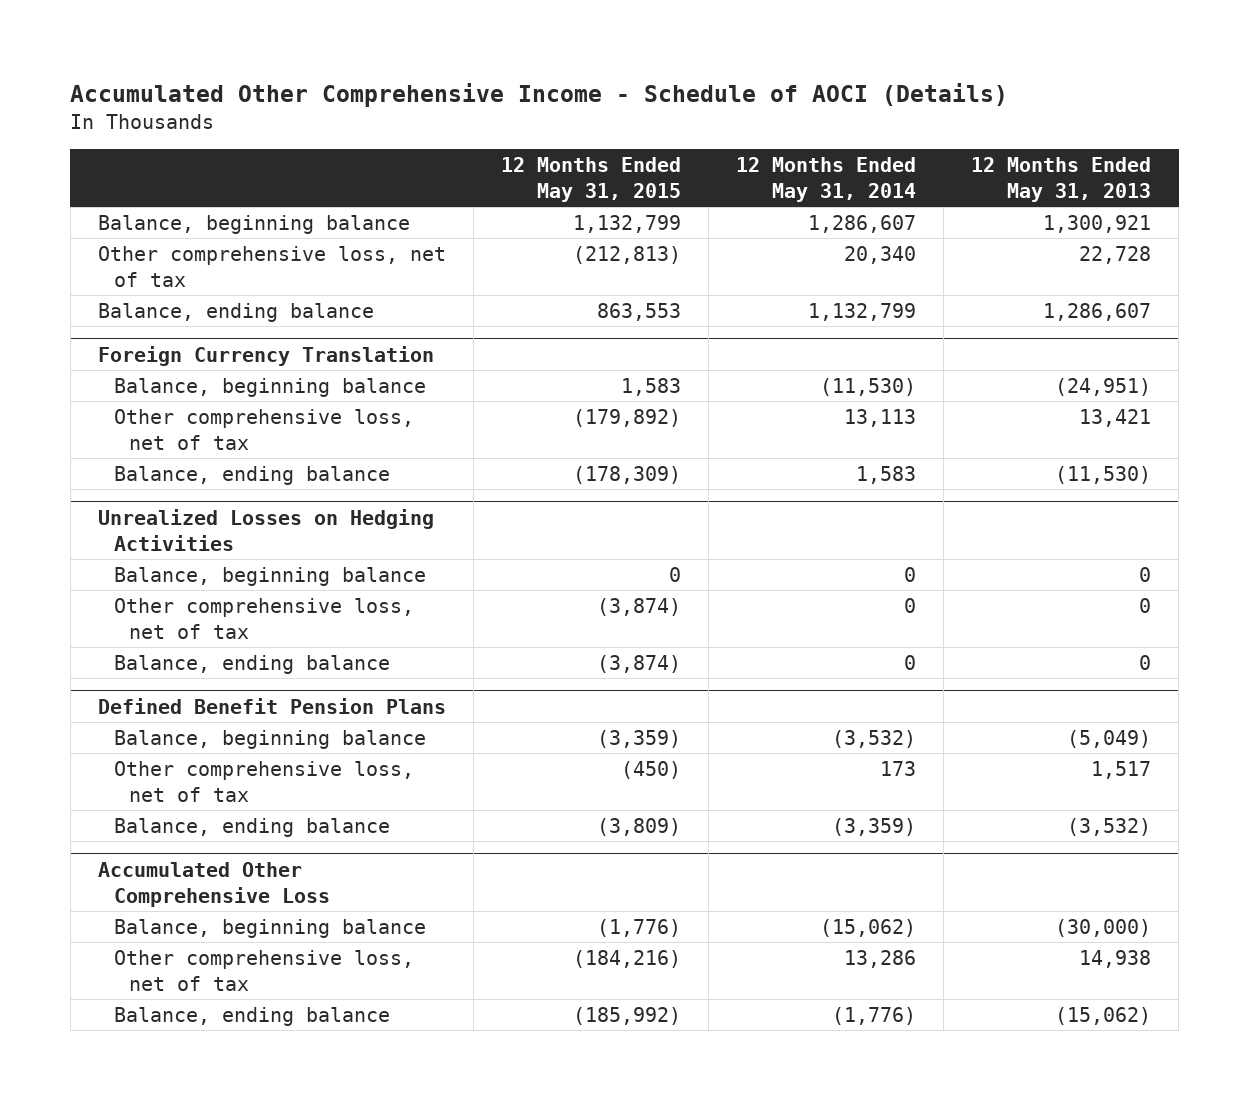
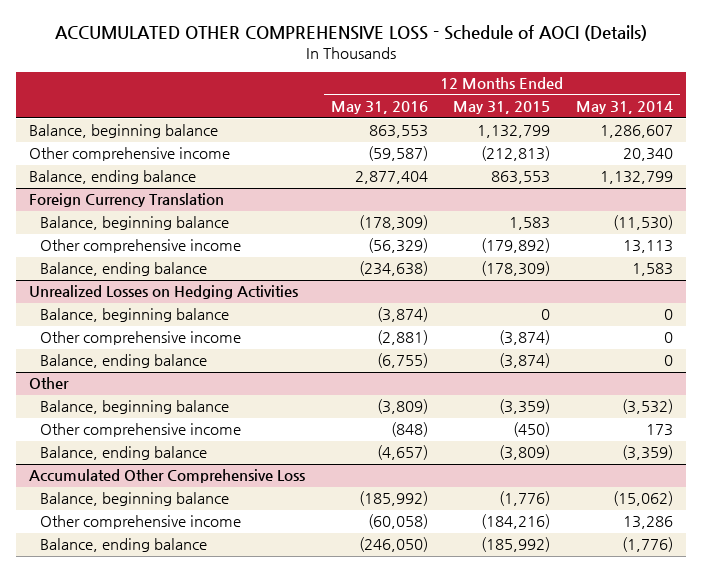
[70,82,1009,107] Accumulated Other Comprehensive Income - Schedule of AOCI (Details) -> [55,25,648,42] ACCUMULATED OTHER COMPREHENSIVE LOSS - Schedule of AOCI (Details)
[971,157,1152,202] 12 Months Ended May 31, 2013 -> none
none -> [330,101,428,115] May 31, 2016
[97,246,446,287] Other comprehensive loss, net of tax -> [28,147,230,162] Other comprehensive income
[113,409,414,450] Other comprehensive loss, net of tax -> [40,239,242,254] Other comprehensive income
[113,598,414,639] Other comprehensive loss, net of tax -> [40,331,242,346] Other comprehensive income
[97,697,446,714] Defined Benefit Pension Plans -> [28,377,69,390] Other
[113,761,414,802] Other comprehensive loss, net of tax -> [40,423,242,438] Other comprehensive income
[113,950,414,991] Other comprehensive loss, net of tax -> [40,515,242,530] Other comprehensive income

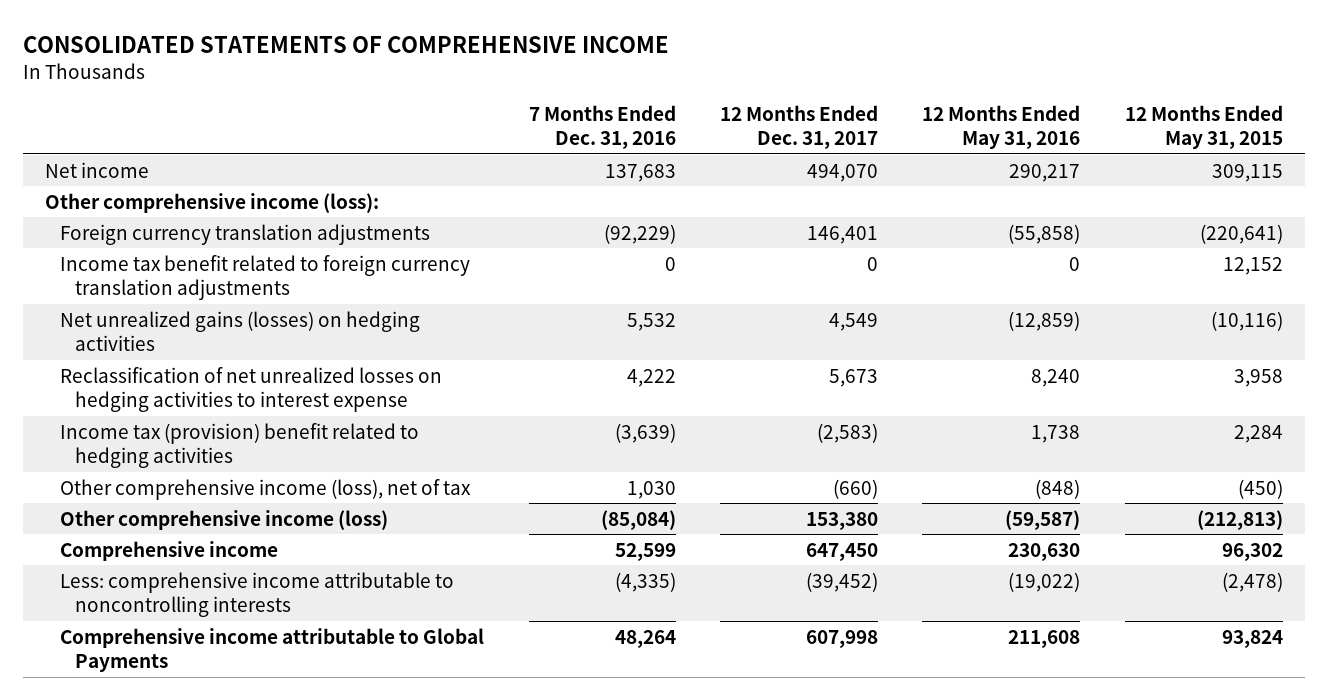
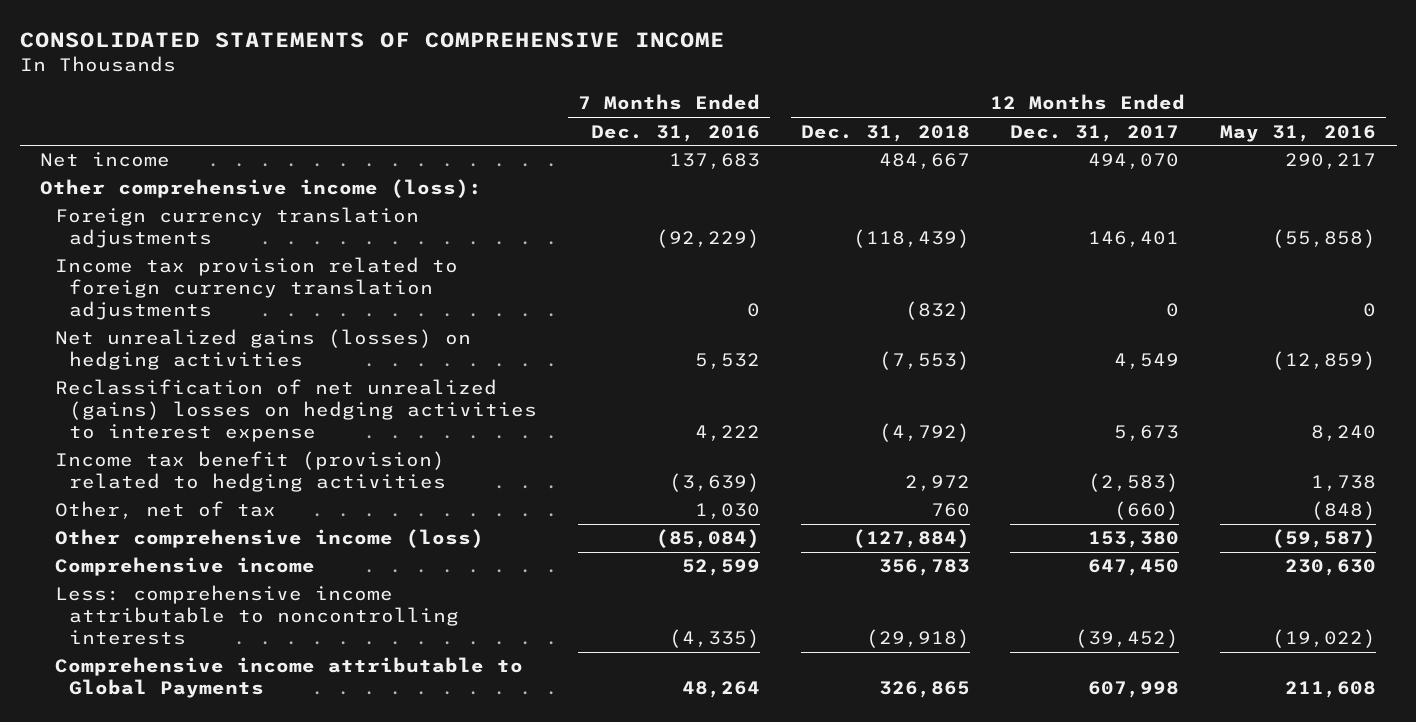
[1124,104,1283,150] 12 Months Ended May 31, 2015 -> none
none -> [800,124,970,142] Dec. 31, 2018
[60,254,471,300] Income tax benefit related to foreign currency translation adjustments -> [54,257,458,320] Income tax provision related to foreign currency translation adjustments
[60,366,443,412] Reclassification of net unrealized losses on hedging activities to interest expense -> [54,379,538,442] Reclassification of net unrealized (gains) losses on hedging activities to interest expense
[60,422,420,468] Income tax (provision) benefit related to hedging activities -> [54,451,447,493] Income tax benefit (provision) related to hedging activities
[60,478,472,500] Other comprehensive income (loss), net of tax -> [54,501,276,520] Other, net of tax

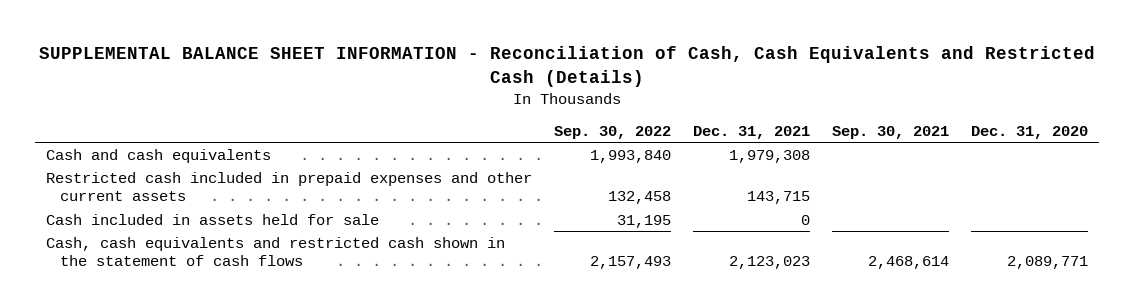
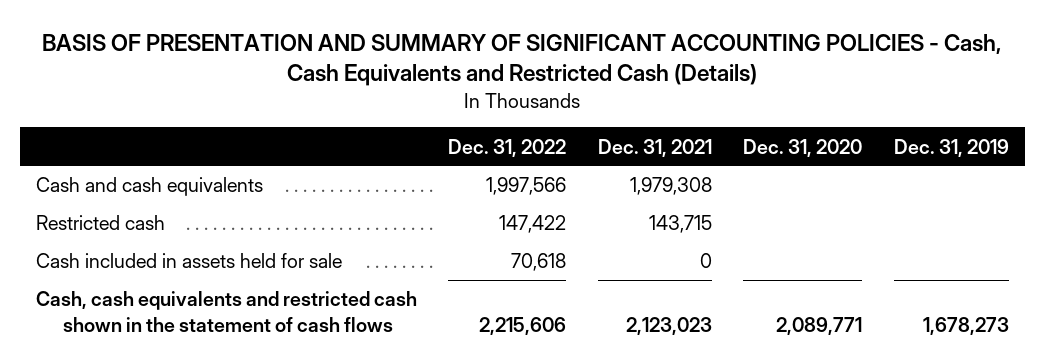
[38,46,1095,87] SUPPLEMENTAL BALANCE SHEET INFORMATION - Reconciliation of Cash, Cash Equivalents and Restricted Cash (Details) -> [42,33,1002,87] BASIS OF PRESENTATION AND SUMMARY OF SIGNIFICANT ACCOUNTING POLICIES - Cash, Cash Equivalents and Restricted Cash (Details)
[554,125,672,139] Sep. 30, 2022 -> none
[831,125,949,139] Sep. 30, 2021 -> none
none -> [448,138,567,157] Dec. 31, 2022
none -> [893,138,1009,157] Dec. 31, 2019
[46,171,533,202] Restricted cash included in prepaid expenses and other current assets -> [35,215,165,231] Restricted cash

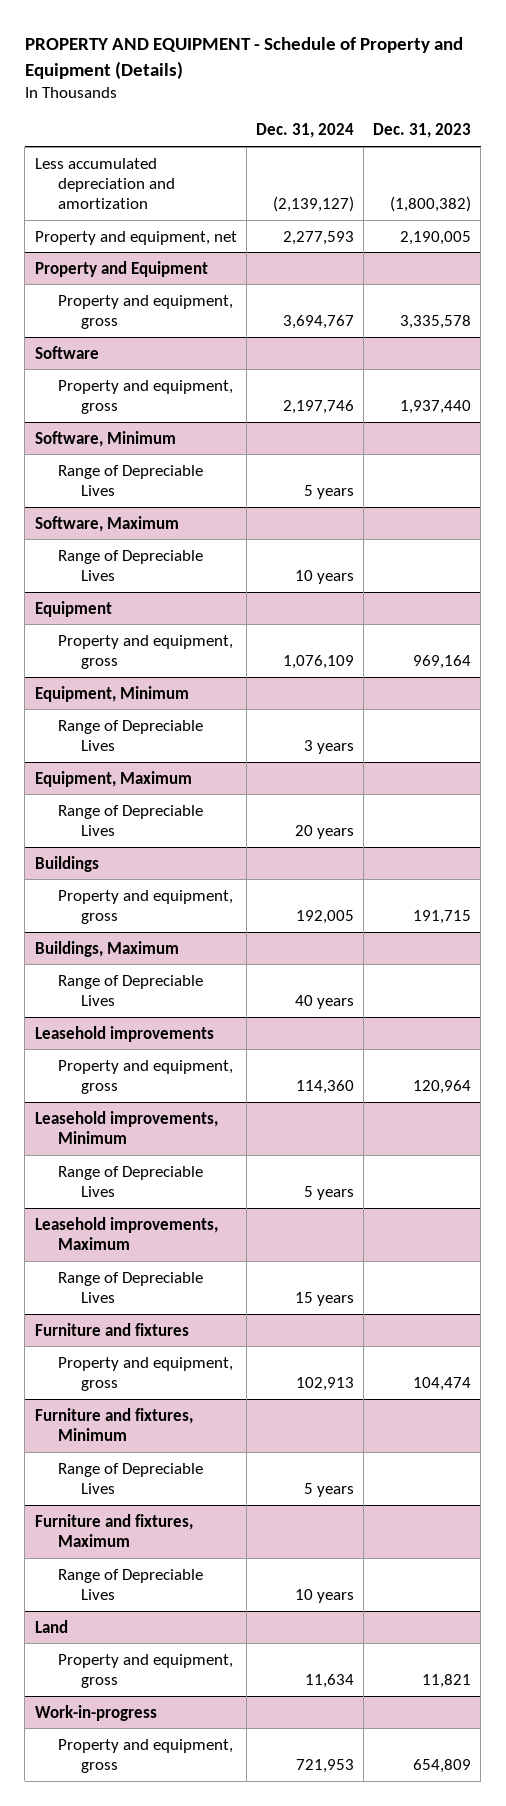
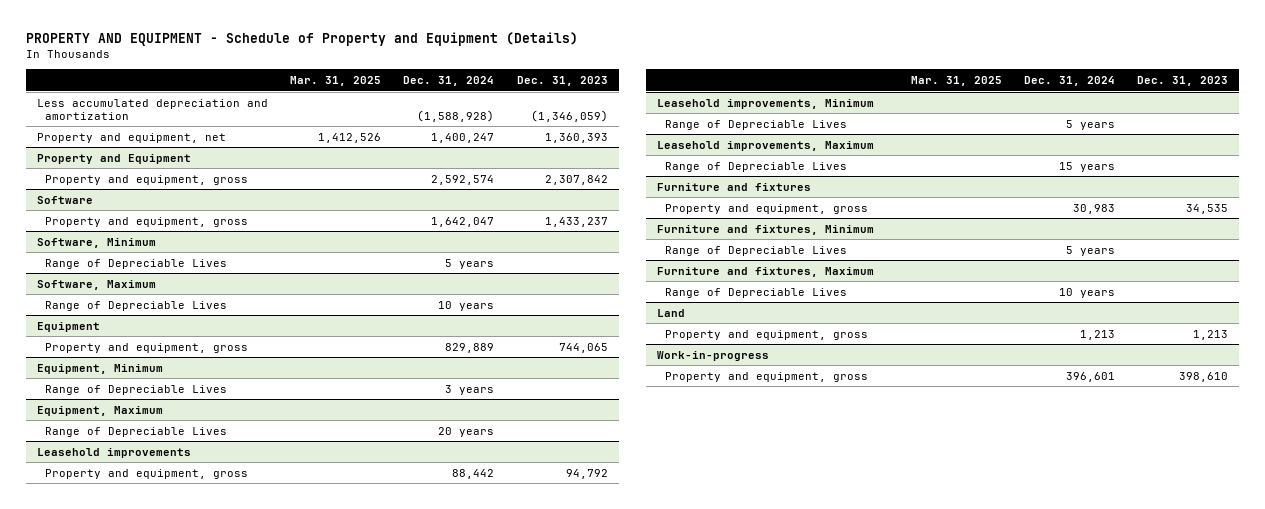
none -> [290,76,382,87] Mar. 31, 2025
[272,196,354,213] (2,139,127) -> [417,109,495,122] (1,588,928)
[390,196,472,213] (1,800,382) -> [530,109,608,122] (1,346,059)
[282,230,354,245] 2,277,593 -> [431,132,495,143] 1,400,247
[400,230,472,245] 2,190,005 -> [544,132,608,143] 1,360,393
[282,314,354,329] 3,694,767 -> [431,174,495,185] 2,592,574
[400,314,472,329] 3,335,578 -> [544,174,608,185] 2,307,842
[282,399,354,414] 2,197,746 -> [431,216,495,227] 1,642,047
[400,399,472,414] 1,937,440 -> [544,216,608,227] 1,433,237
[282,654,354,669] 1,076,109 -> [445,342,495,353] 829,889
[413,654,472,669] 969,164 -> [558,342,608,353] 744,065
[34,855,99,872] Buildings -> none
[57,889,233,924] Property and equipment, gross -> none
[34,940,179,957] Buildings, Maximum -> none
[57,974,203,1006] Range of Depreciable Lives -> none
[295,1079,354,1094] 114,360 -> [452,468,495,479] 88,442
[413,1079,472,1094] 120,964 -> [565,468,608,479] 94,792
[295,1376,354,1391] 102,913 -> [1072,203,1115,214] 30,983
[413,1376,472,1391] 104,474 -> [1185,203,1228,214] 34,535
[304,1673,354,1688] 11,634 -> [1079,329,1115,340] 1,213
[422,1673,472,1688] 11,821 -> [1192,329,1228,340] 1,213
[295,1758,354,1773] 721,953 -> [1065,371,1115,382] 396,601
[413,1758,472,1773] 654,809 -> [1178,371,1228,382] 398,610

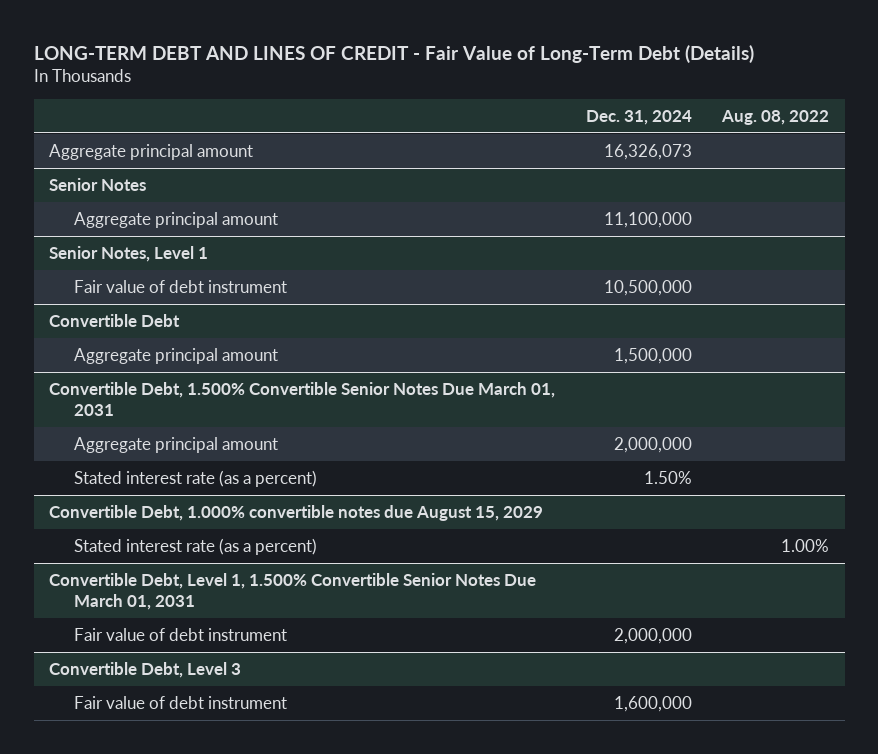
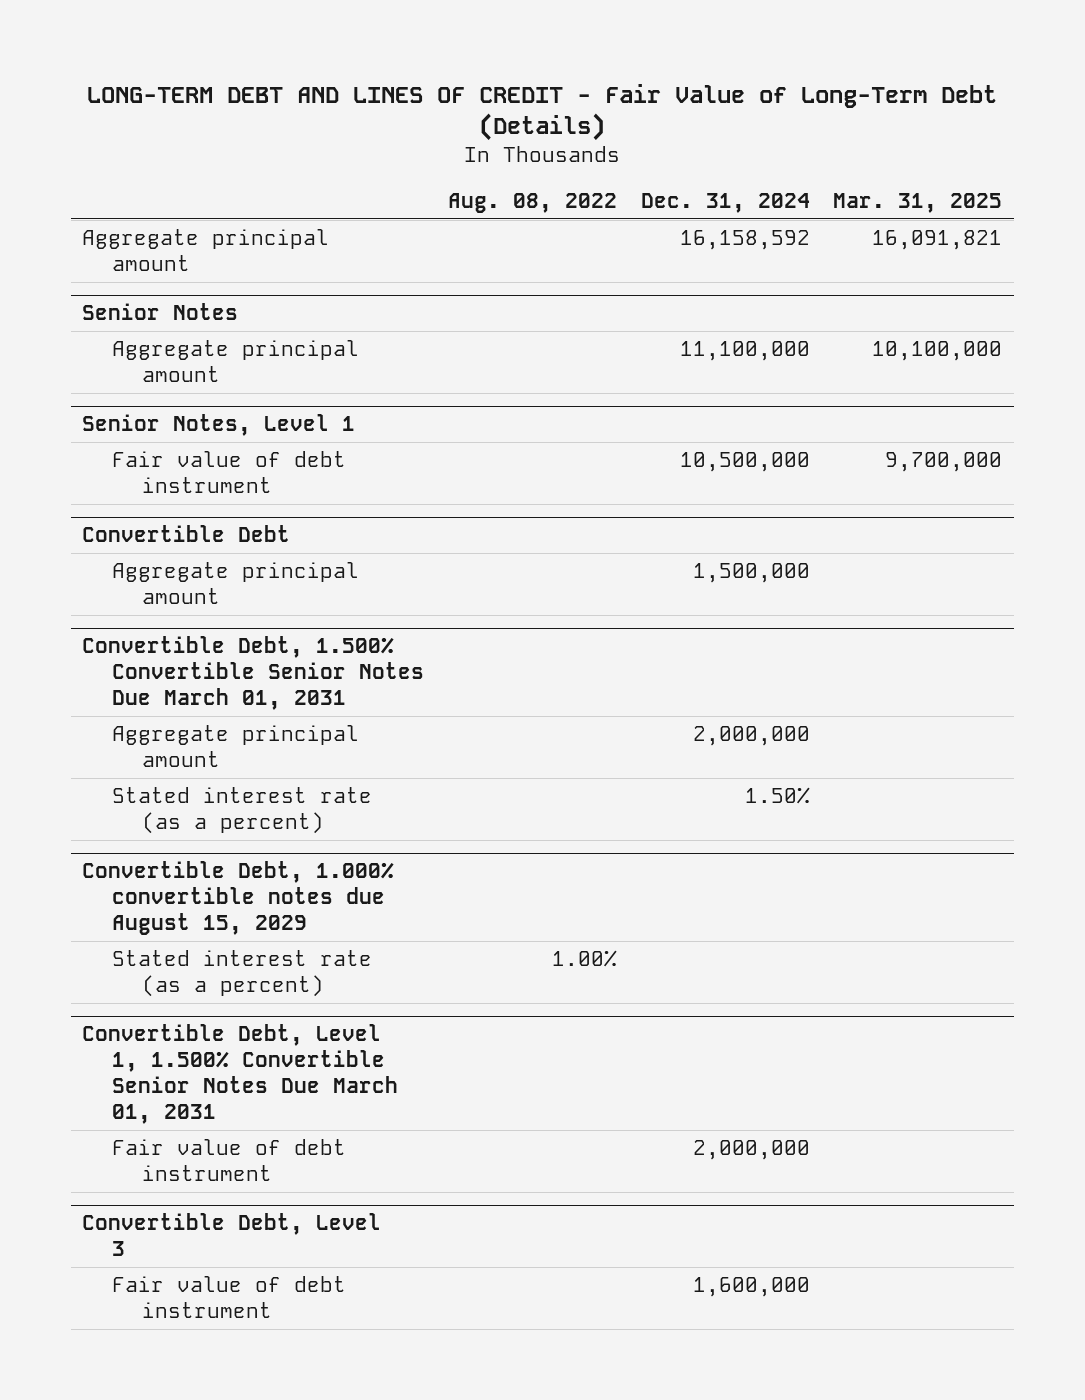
none -> [833,192,1003,213] Mar. 31, 2025
[603,143,692,160] 16,326,073 -> [679,230,810,251] 16,158,592

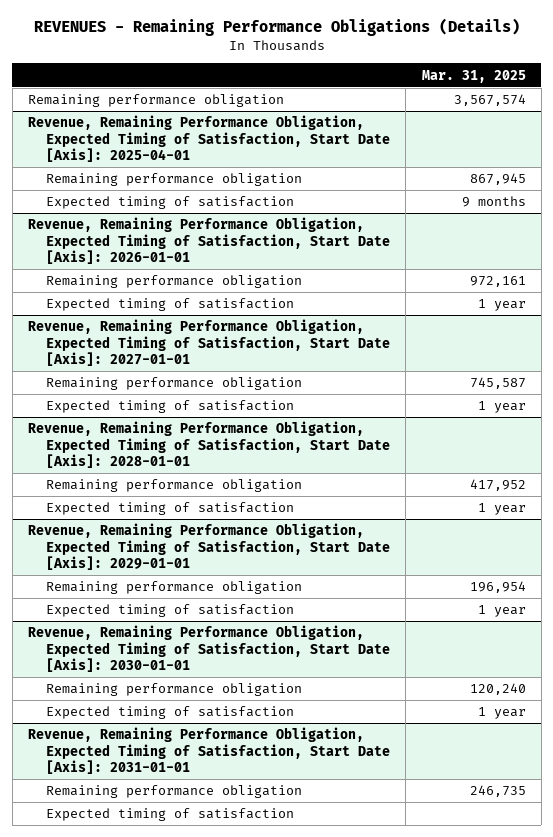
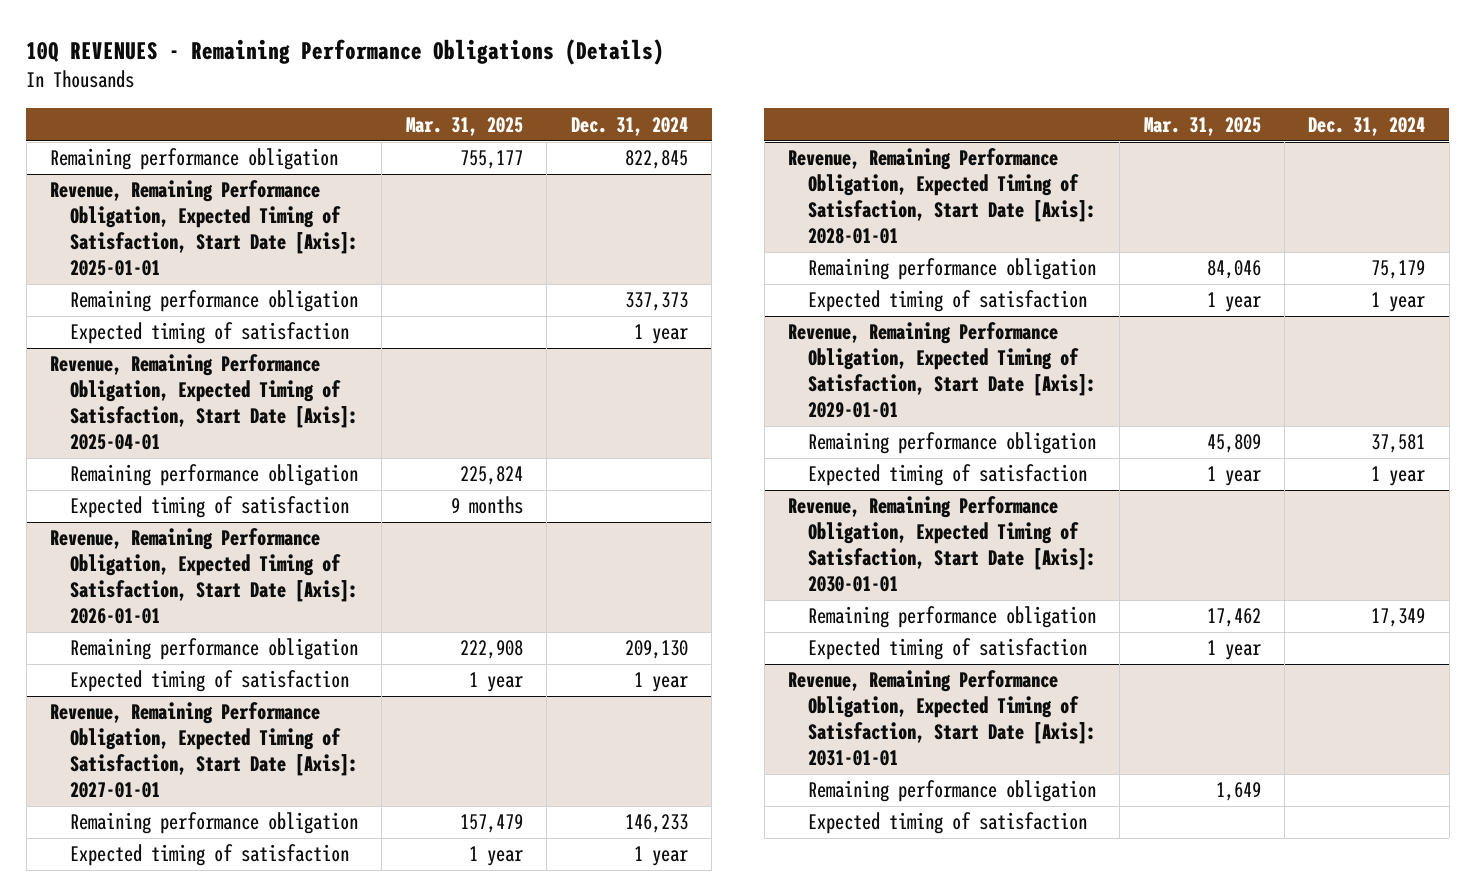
[33,18,520,37] REVENUES - Remaining Performance Obligations (Details) -> [26,38,665,65] 10Q REVENUES - Remaining Performance Obligations (Details)
none -> [570,116,688,136] Dec. 31, 2024
[453,94,526,107] 3,567,574 -> [459,150,523,170] 755,177
none -> [50,180,358,277] Revenue, Remaining Performance Obligation, Expected Timing of Satisfaction, Start Date [Axis]: 2025-01-01
none -> [69,290,358,313] Remaining performance obligation
none -> [69,322,349,345] Expected timing of satisfaction
[469,173,526,186] 867,945 -> [459,466,523,486] 225,824
[469,276,526,288] 972,161 -> [459,640,523,660] 222,908
[469,377,526,390] 745,587 -> [459,814,523,834] 157,479
[469,479,526,492] 417,952 -> [1206,260,1261,280] 84,046
[469,581,526,594] 196,954 -> [1206,434,1261,454] 45,809
[469,683,526,696] 120,240 -> [1206,608,1261,628] 17,462
[469,785,526,798] 246,735 -> [1215,782,1261,802] 1,649

